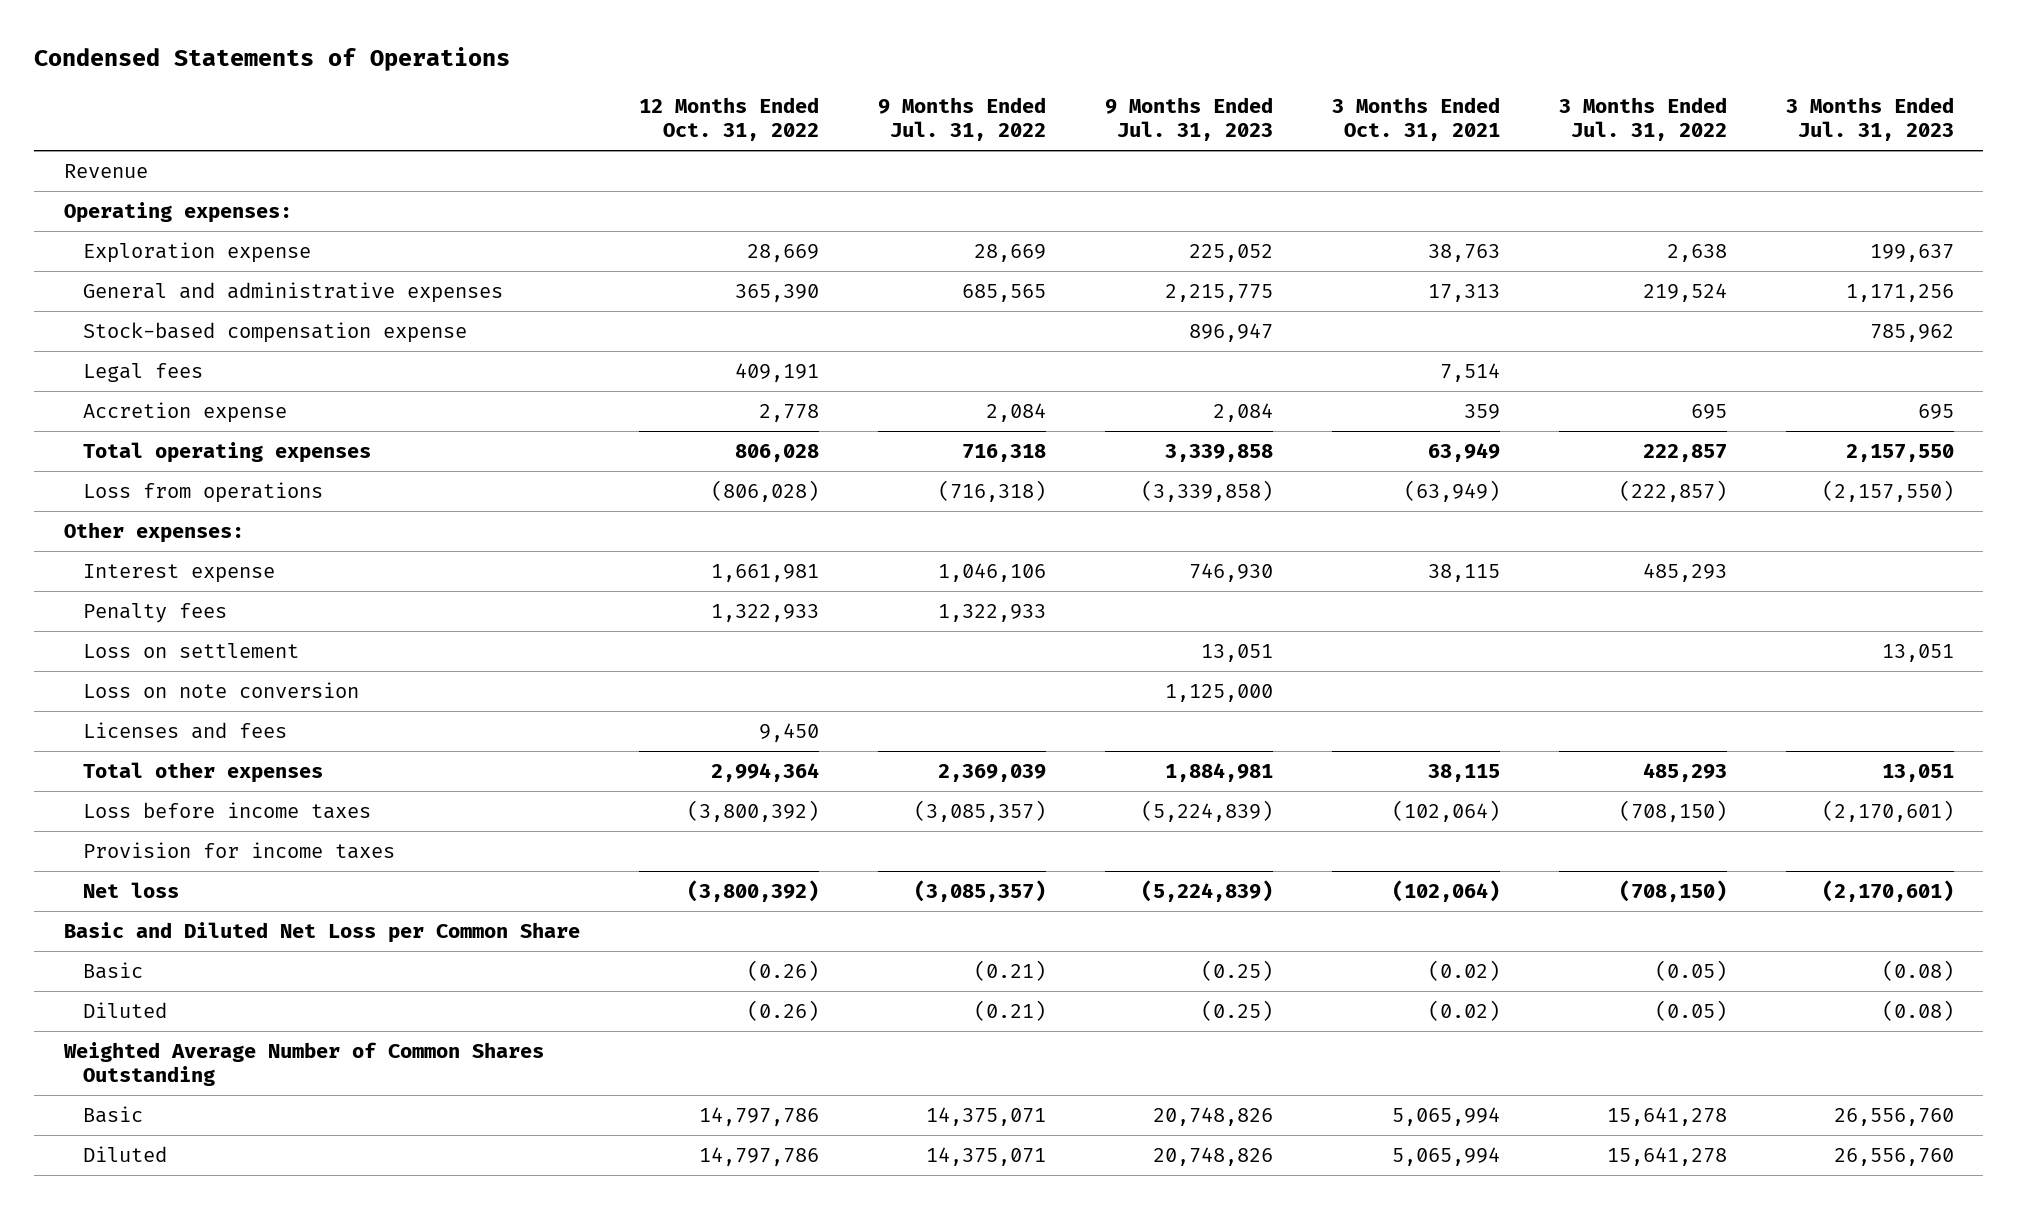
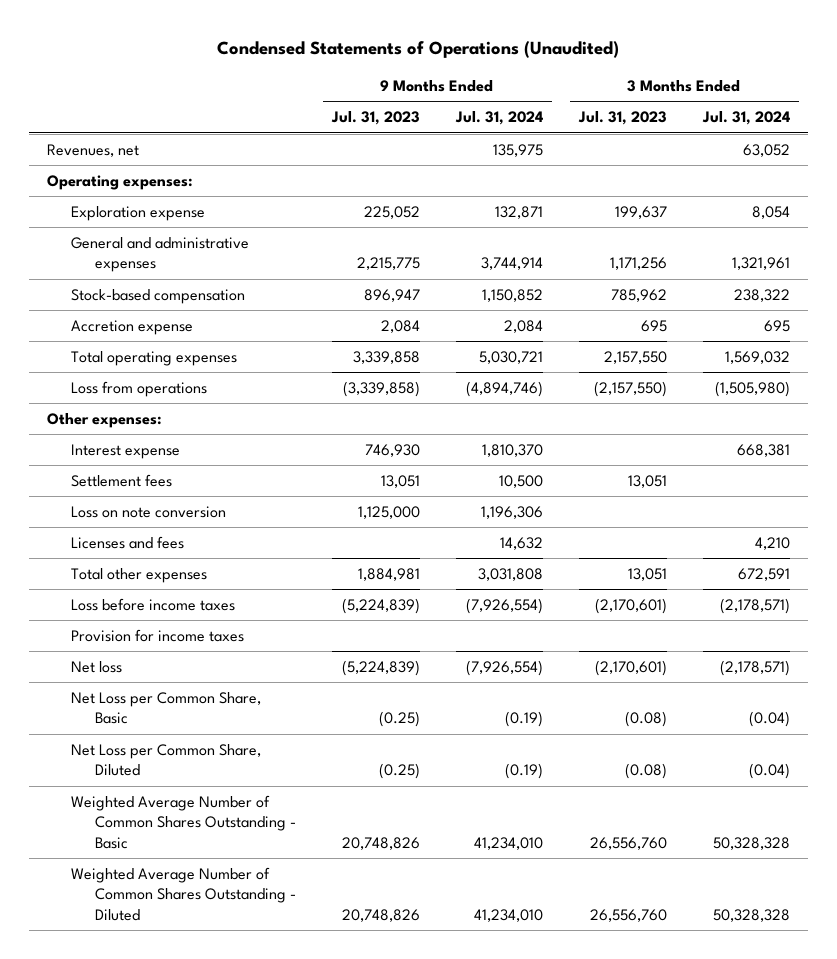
[34,46,511,71] Condensed Statements of Operations -> [217,41,620,59] Condensed Statements of Operations (Unaudited)
[638,96,819,142] 12 Months Ended Oct. 31, 2022 -> none
[877,96,1046,142] 9 Months Ended Jul. 31, 2022 -> none
[1331,96,1500,142] 3 Months Ended Oct. 31, 2021 -> none
[1558,96,1727,142] 3 Months Ended Jul. 31, 2022 -> none
none -> [454,111,543,126] Jul. 31, 2024
none -> [701,111,790,126] Jul. 31, 2024
[63,164,148,179] Revenue -> none
none -> [47,143,140,157] Revenues, net
[82,363,203,383] Legal fees -> none
[82,322,467,344] Stock-based compensation expense -> [71,288,246,304] Stock-based compensation
[82,603,227,624] Penalty fees -> none
[82,643,299,659] Loss on settlement -> [71,473,173,487] Settlement fees
[63,922,580,944] Basic and Diluted Net Loss per Common Share -> none
[62,1042,544,1087] Weighted Average Number of Common Shares Outstanding -> none
[82,962,143,980] Basic -> [71,691,262,725] Net Loss per Common Share, Basic
[82,1002,167,1019] Diluted -> [71,743,262,777] Net Loss per Common Share, Diluted
[82,1106,143,1124] Basic -> [71,794,297,849] Weighted Average Number of Common Shares Outstanding - Basic
[82,1146,167,1163] Diluted -> [71,866,297,921] Weighted Average Number of Common Shares Outstanding - Diluted

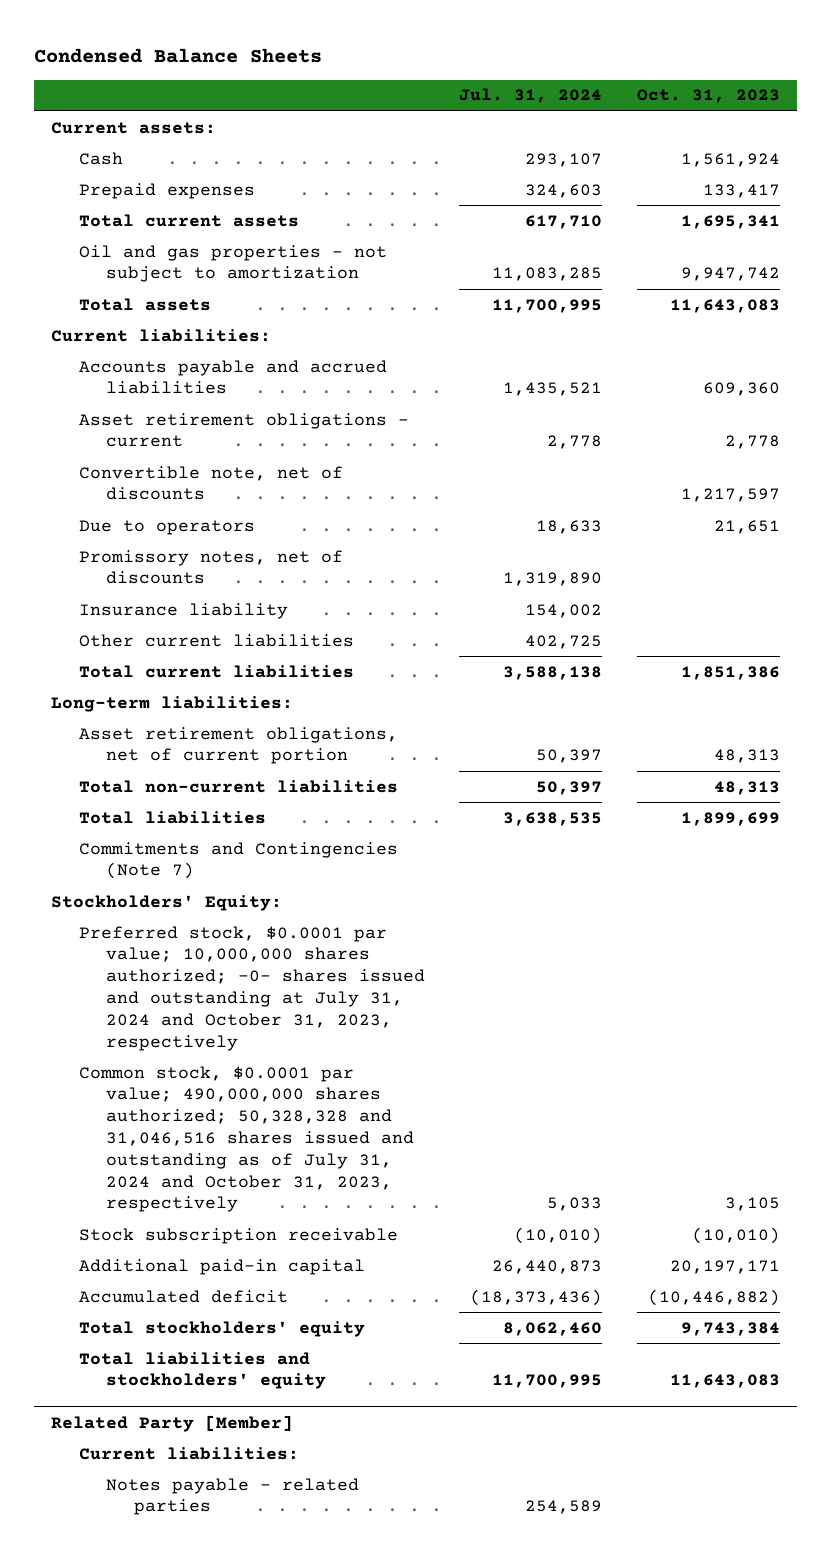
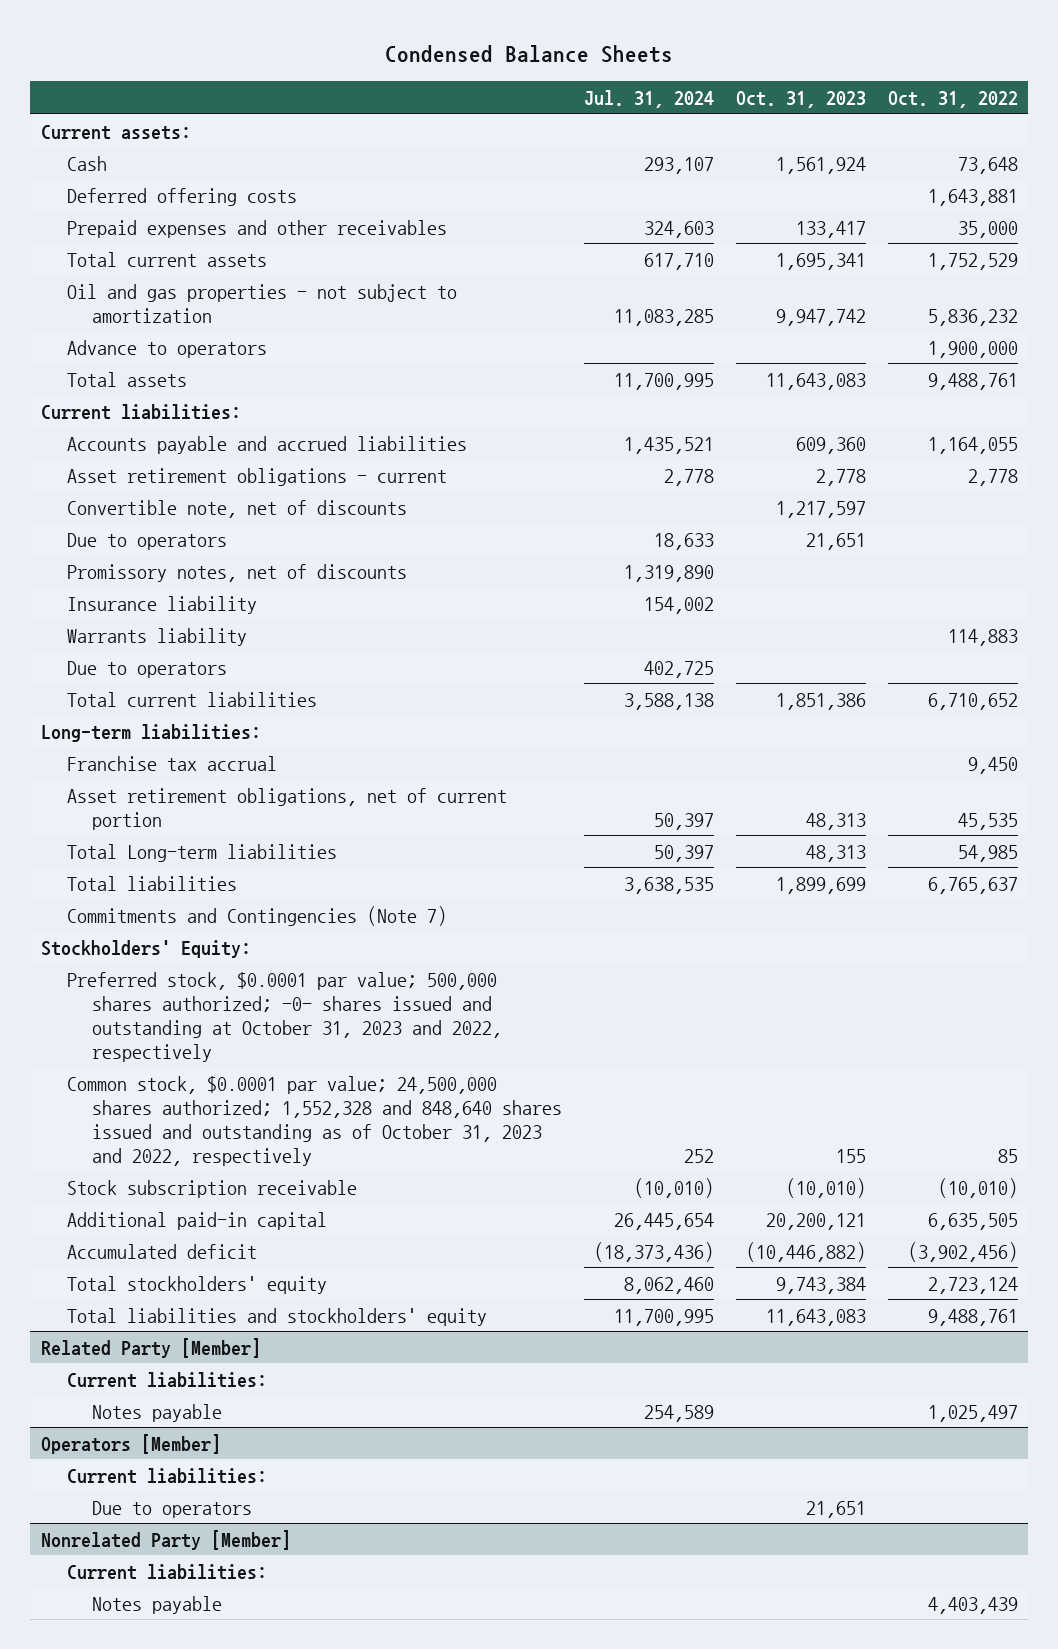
none -> [887,91,1018,109] Oct. 31, 2022
none -> [66,187,297,206] Deferred offering costs
[78,182,255,199] Prepaid expenses -> [66,219,447,238] Prepaid expenses and other receivables
none -> [66,339,267,358] Advance to operators
none -> [66,627,247,646] Warrants liability
[78,633,354,647] Other current liabilities -> [66,660,227,678] Due to operators
none -> [66,755,277,771] Franchise tax accrual
[78,779,398,793] Total non-current liabilities -> [66,843,337,862] Total Long-term liabilities
[78,925,426,1051] Preferred stock, $0.0001 par value; 10,000,000 shares authorized; -0- shares issued and outstanding at July 31, 2024 and October 31, 2023, respectively -> [66,971,503,1062] Preferred stock, $0.0001 par value; 500,000 shares authorized; -0- shares issued and outstanding at October 31, 2023 and 2022, respectively
[78,1065,415,1213] Common stock, $0.0001 par value; 490,000,000 shares authorized; 50,328,328 and 31,046,516 shares issued and outstanding as of July 31, 2024 and October 31, 2023, respectively -> [66,1075,563,1166] Common stock, $0.0001 par value; 24,500,000 shares authorized; 1,552,328 and 848,640 shares issued and outstanding as of October 31, 2023 and 2022, respectively
[547,1197,603,1212] 5,033 -> [683,1148,714,1163] 252
[724,1197,780,1212] 3,105 -> [835,1148,866,1163] 155
[492,1259,603,1274] 26,440,873 -> [613,1212,714,1230] 26,445,654
[669,1259,780,1274] 20,197,171 -> [765,1212,866,1230] 20,200,121
[106,1477,360,1516] Notes payable - related parties -> [92,1403,223,1422] Notes payable
none -> [40,1433,221,1454] Operators [Member]
none -> [66,1467,267,1484] Current liabilities:
none -> [92,1500,253,1518] Due to operators
none -> [40,1529,291,1550] Nonrelated Party [Member]
none -> [66,1563,267,1580] Current liabilities:
none -> [92,1595,223,1614] Notes payable

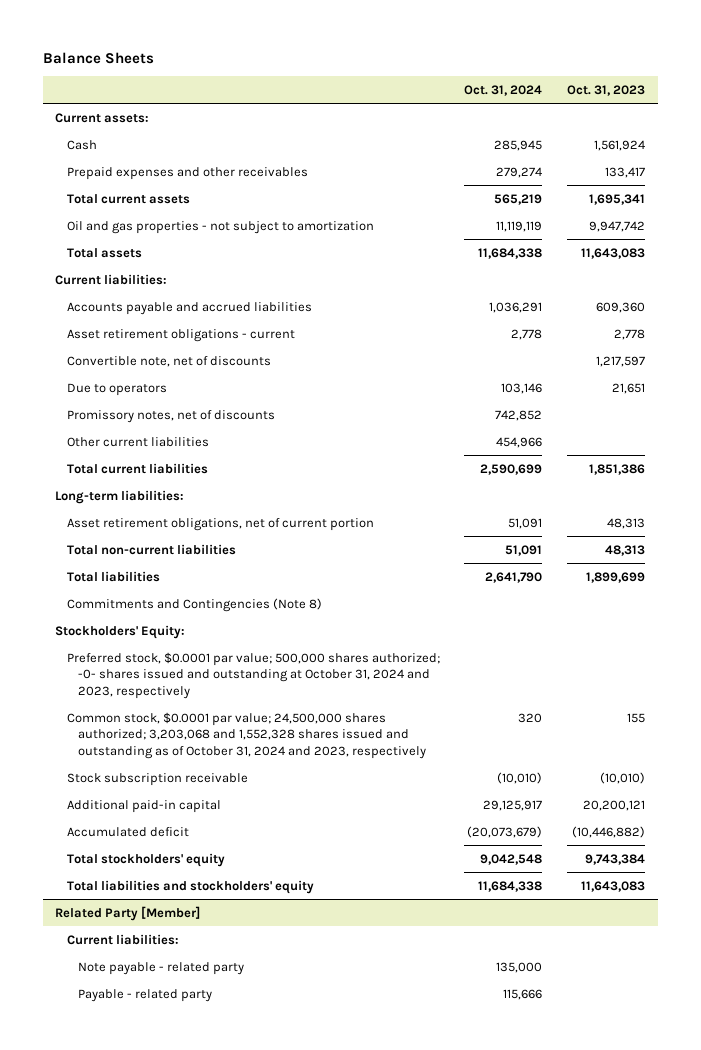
[385,45,674,64] Condensed Balance Sheets -> [42,52,154,65] Balance Sheets
[583,90,714,109] Jul. 31, 2024 -> none
[887,91,1018,109] Oct. 31, 2022 -> none
none -> [464,85,543,97] Oct. 31, 2024
[66,187,297,206] Deferred offering costs -> none
[66,339,267,358] Advance to operators -> none
[66,595,257,614] Insurance liability -> none
[66,627,247,646] Warrants liability -> none
[66,660,227,678] Due to operators -> [66,436,209,447] Other current liabilities
[66,755,277,771] Franchise tax accrual -> none
[66,843,337,862] Total Long-term liabilities -> [66,543,236,555] Total non-current liabilities
[66,905,447,926] Commitments and Contingencies (Note 7) -> [66,597,322,612] Commitments and Contingencies (Note 8)
[66,971,503,1062] Preferred stock, $0.0001 par value; 500,000 shares authorized; -0- shares issued and outstanding at October 31, 2023 and 2022, respectively -> [66,651,440,699] Preferred stock, $0.0001 par value; 500,000 shares authorized; -0- shares issued and outstanding at October 31, 2024 and 2023, respectively
[66,1075,563,1166] Common stock, $0.0001 par value; 24,500,000 shares authorized; 1,552,328 and 848,640 shares issued and outstanding as of October 31, 2023 and 2022, respectively -> [66,711,426,759] Common stock, $0.0001 par value; 24,500,000 shares authorized; 3,203,068 and 1,552,328 shares issued and outstanding as of October 31, 2024 and 2023, respectively
[40,1433,221,1454] Operators [Member] -> none
[66,1467,267,1484] Current liabilities: -> none
[92,1500,253,1518] Due to operators -> none
[40,1529,291,1550] Nonrelated Party [Member] -> none
[66,1563,267,1580] Current liabilities: -> none
[92,1595,223,1614] Notes payable -> none
[92,1403,223,1422] Notes payable -> [77,961,244,975] Note payable - related party
none -> [77,988,212,1002] Payable - related party

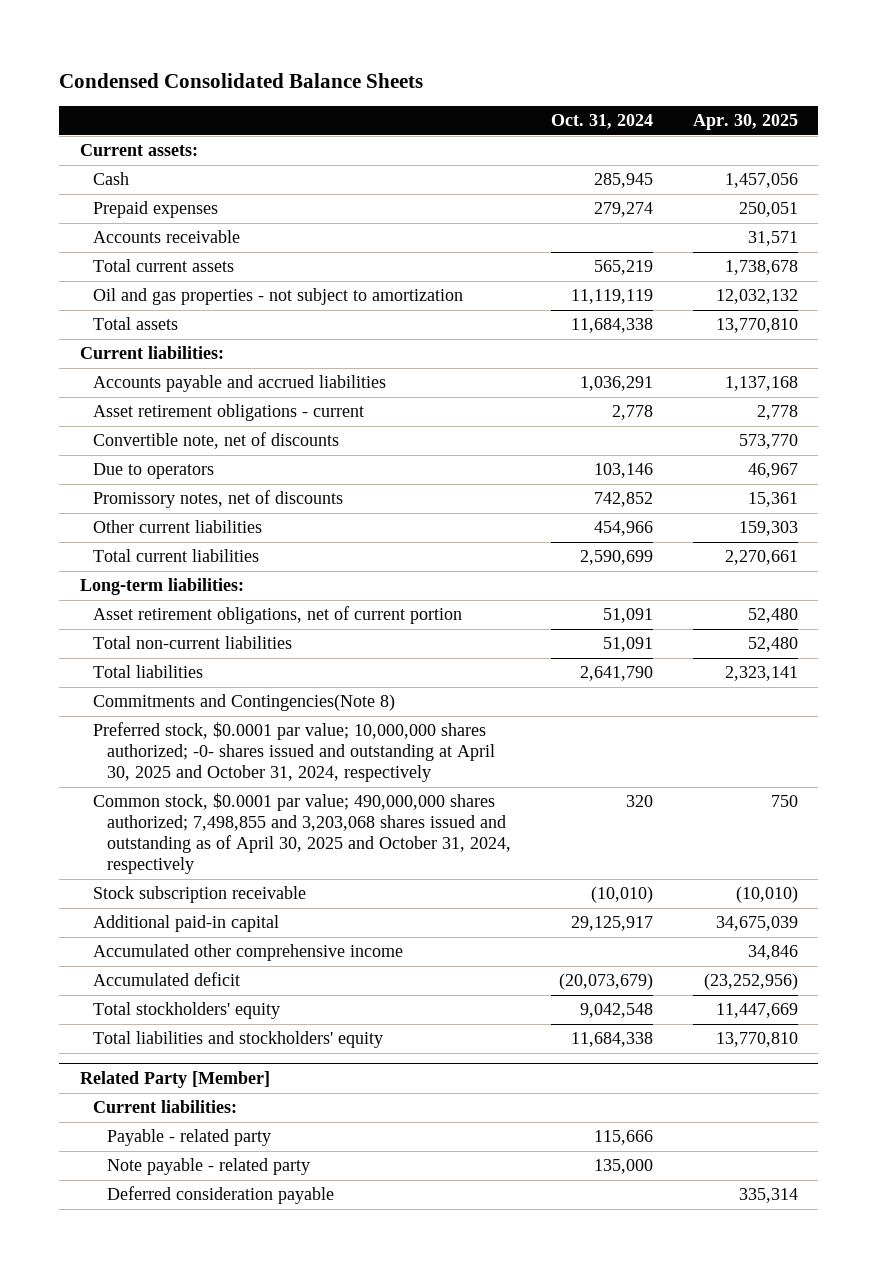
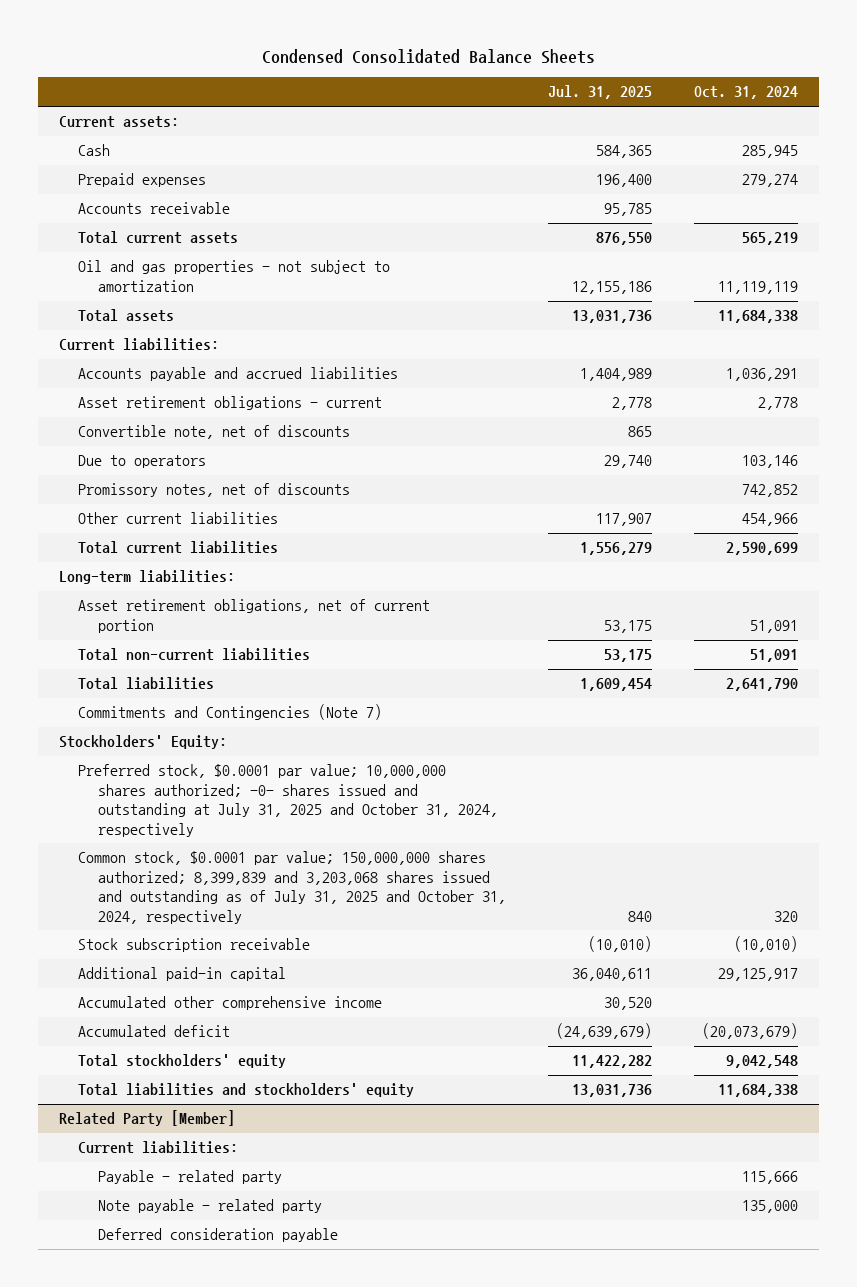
[693,114,799,131] Apr. 30, 2025 -> none
none -> [548,85,653,100] Jul. 31, 2025
[93,694,396,712] Commitments and Contingencies(Note 8) -> [78,704,383,721] Commitments and Contingencies (Note 7)
none -> [58,735,227,750] Stockholders' Equity:
[93,722,495,783] Preferred stock, $0.0001 par value; 10,000,000 shares authorized; -0- shares issued and outstanding at April 30, 2025 and October 31, 2024, respectively -> [78,764,499,837] Preferred stock, $0.0001 par value; 10,000,000 shares authorized; -0- shares issued and outstanding at July 31, 2025 and October 31, 2024, respectively
[93,793,511,875] Common stock, $0.0001 par value; 490,000,000 shares authorized; 7,498,855 and 3,203,068 shares issued and outstanding as of April 30, 2025 and October 31, 2024, respectively -> [78,851,507,924] Common stock, $0.0001 par value; 150,000,000 shares authorized; 8,399,839 and 3,203,068 shares issued and outstanding as of July 31, 2025 and October 31, 2024, respectively

